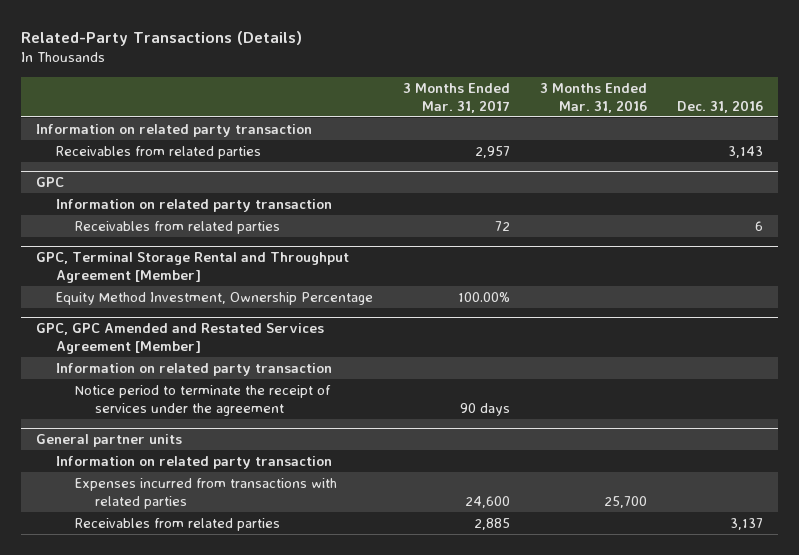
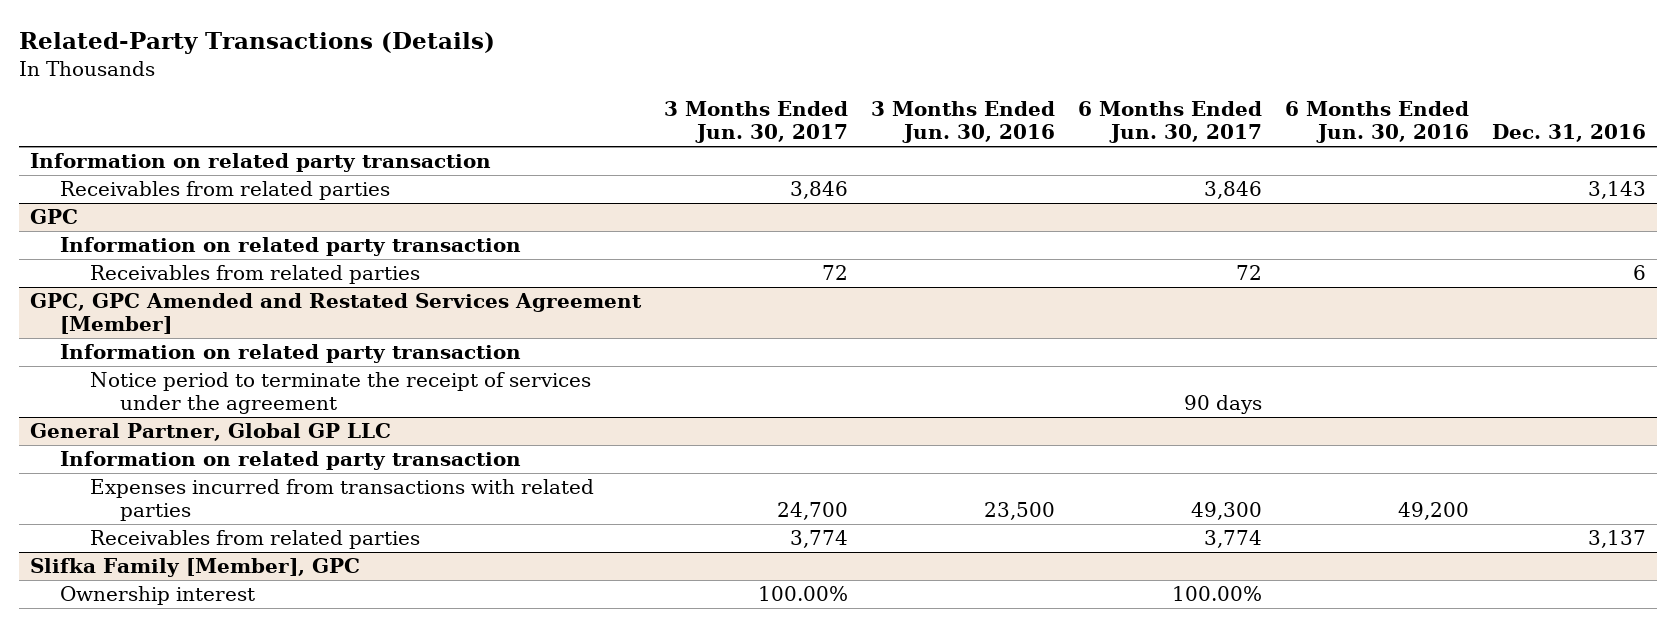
[402,82,510,113] 3 Months Ended Mar. 31, 2017 -> none
[540,82,648,113] 3 Months Ended Mar. 31, 2016 -> none
none -> [664,101,849,144] 3 Months Ended Jun. 30, 2017
none -> [871,101,1056,144] 3 Months Ended Jun. 30, 2016
none -> [1077,101,1262,144] 6 Months Ended Jun. 30, 2017
none -> [1284,101,1469,144] 6 Months Ended Jun. 30, 2016
[35,251,349,284] GPC, Terminal Storage Rental and Throughput Agreement [Member] -> none
[55,291,373,305] Equity Method Investment, Ownership Percentage -> none
[35,433,182,447] General partner units -> [30,423,392,442] General Partner, Global GP LLC
none -> [30,558,361,578] Slifka Family [Member], GPC
none -> [60,586,256,606] Ownership interest

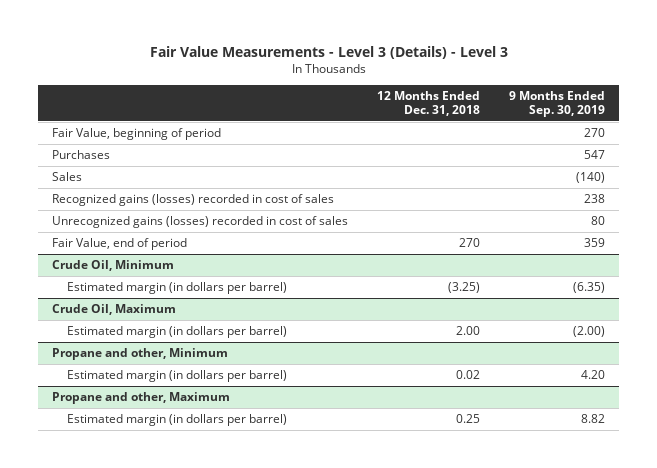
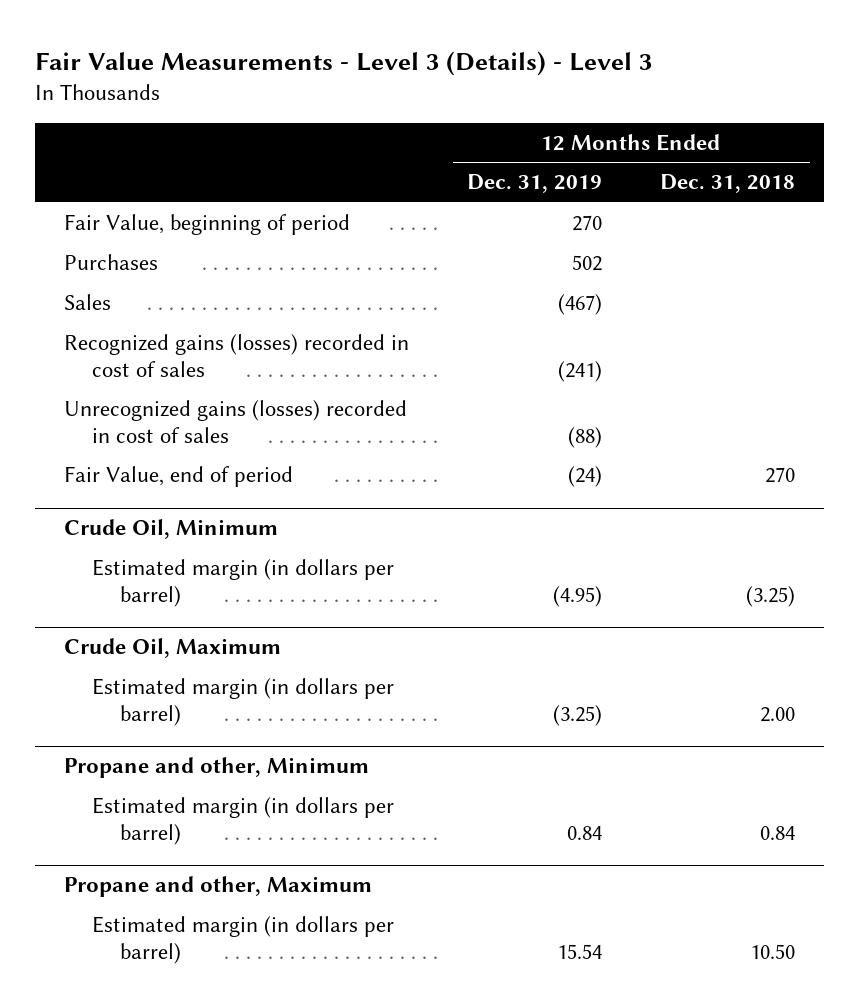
[508,90,605,118] 9 Months Ended Sep. 30, 2019 -> none
none -> [467,174,603,194] Dec. 31, 2019
[456,370,481,380] 0.02 -> [760,825,796,840] 0.84
[456,414,481,424] 0.25 -> [750,943,796,959] 10.50

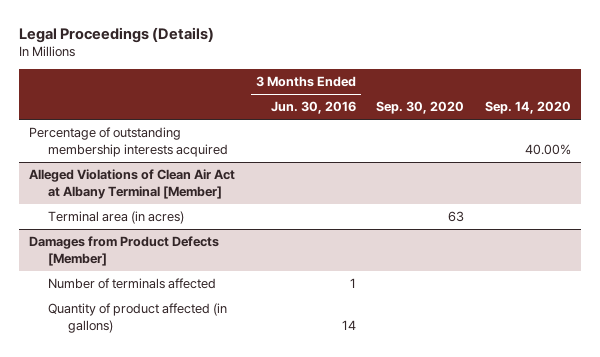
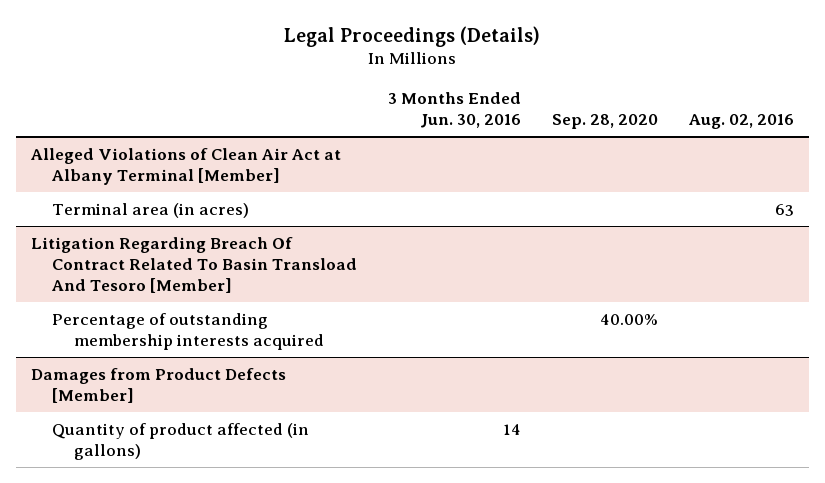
[376,101,465,115] Sep. 30, 2020 -> none
[485,101,572,115] Sep. 14, 2020 -> none
none -> [552,114,659,130] Sep. 28, 2020
none -> [687,114,794,130] Aug. 02, 2016
[29,127,229,157] Percentage of outstanding membership interests acquired -> none
none -> [31,236,358,294] Litigation Regarding Breach Of Contract Related To Basin Transload And Tesoro [Member]
none -> [52,312,324,351] Percentage of outstanding membership interests acquired
[48,278,217,290] Number of terminals affected -> none

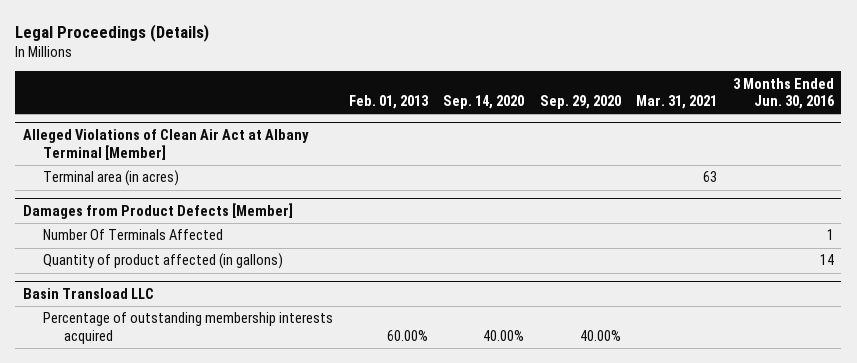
[552,114,659,130] Sep. 28, 2020 -> none
[687,114,794,130] Aug. 02, 2016 -> none
none -> [348,95,429,110] Feb. 01, 2013
none -> [443,95,525,110] Sep. 14, 2020
none -> [539,95,621,110] Sep. 29, 2020
none -> [636,95,718,110] Mar. 31, 2021
[31,236,358,294] Litigation Regarding Breach Of Contract Related To Basin Transload And Tesoro [Member] -> none
[52,312,324,351] Percentage of outstanding membership interests acquired -> none
none -> [43,229,224,241] Number Of Terminals Affected
none -> [23,288,155,300] Basin Transload LLC
none -> [43,312,334,344] Percentage of outstanding membership interests acquired

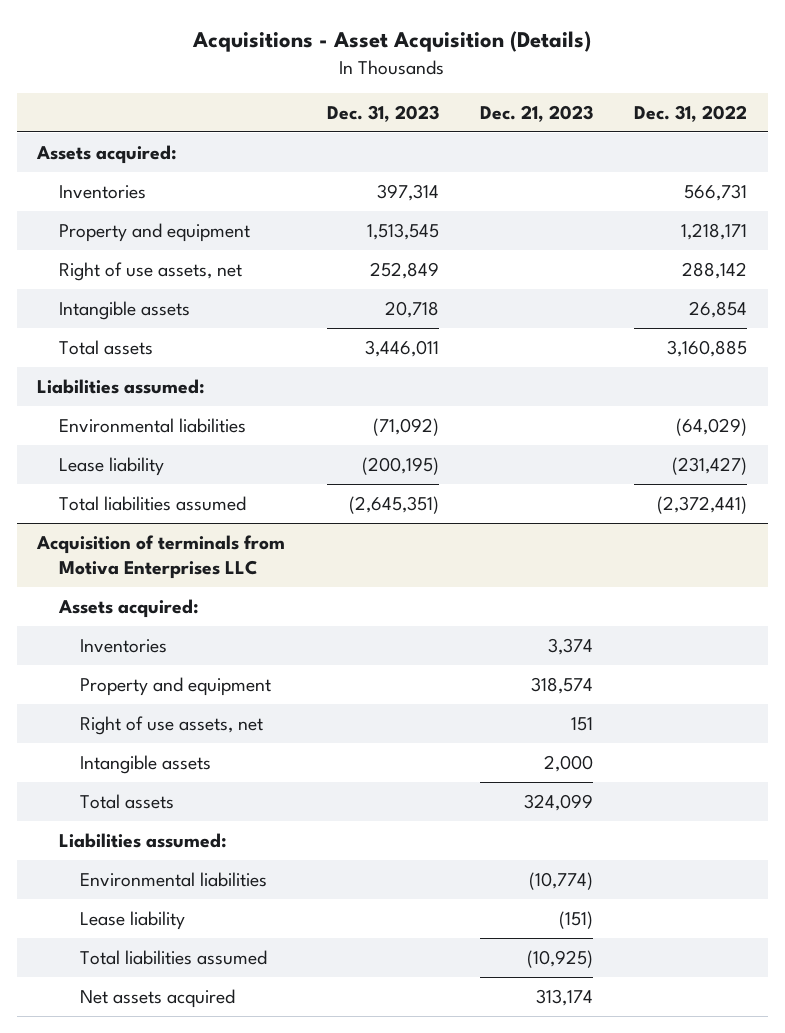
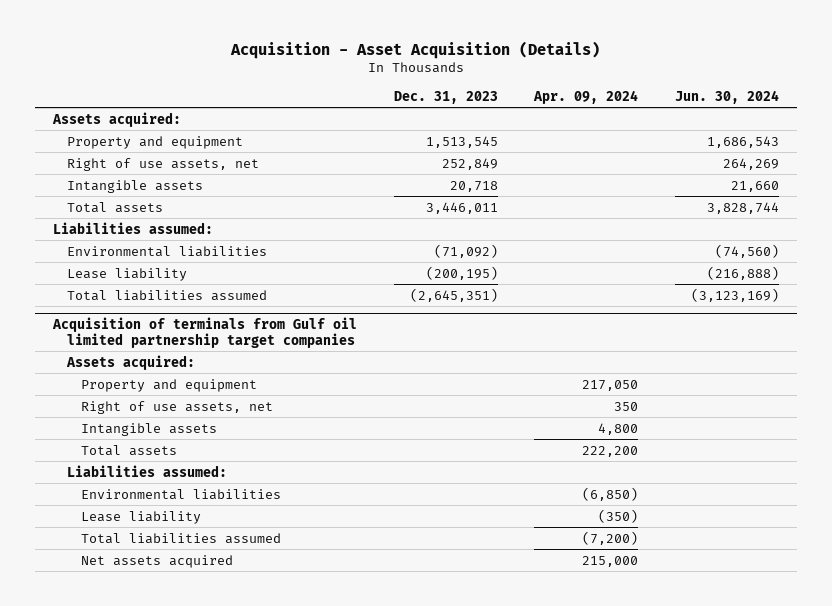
[192,31,592,53] Acquisitions - Asset Acquisition (Details) -> [230,40,601,59] Acquisition - Asset Acquisition (Details)
[479,104,593,122] Dec. 21, 2023 -> none
[634,104,748,122] Dec. 31, 2022 -> none
none -> [533,89,639,104] Apr. 09, 2024
none -> [675,89,780,104] Jun. 30, 2024
[58,184,146,199] Inventories -> none
[36,534,286,579] Acquisition of terminals from Motiva Enterprises LLC -> none
[57,598,199,618] Assets acquired: -> none
[79,638,167,653] Inventories -> none
[79,676,271,696] Property and equipment -> none
[79,715,263,735] Right of use assets, net -> none
[79,754,211,774] Intangible assets -> none
[79,793,174,809] Total assets -> none
[58,832,227,848] Liabilities assumed: -> none
[79,871,267,887] Environmental liabilities -> none
[79,910,185,930] Lease liability -> none
[79,949,267,965] Total liabilities assumed -> none
[79,988,235,1008] Net assets acquired -> none
none -> [52,317,358,348] Acquisition of terminals from Gulf oil limited partnership target companies
none -> [66,354,196,370] Assets acquired:
none -> [81,378,258,392] Property and equipment
none -> [81,400,274,414] Right of use assets, net
none -> [81,422,218,436] Intangible assets
none -> [81,444,178,456] Total assets
none -> [67,464,228,477] Liabilities assumed:
none -> [81,488,282,500] Environmental liabilities
none -> [81,510,202,524] Lease liability
none -> [81,532,282,544] Total liabilities assumed
none -> [81,554,234,568] Net assets acquired

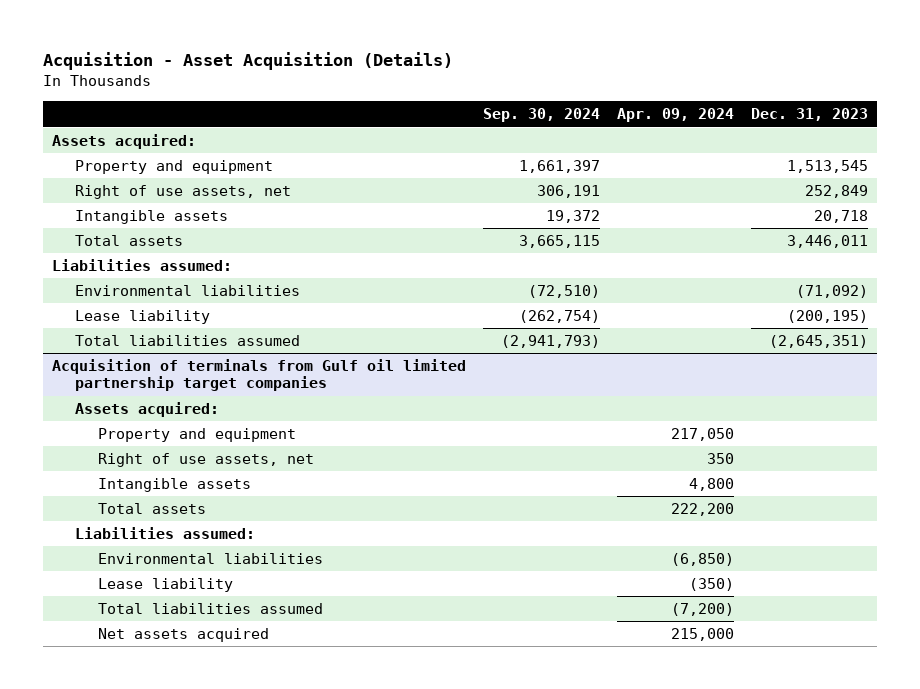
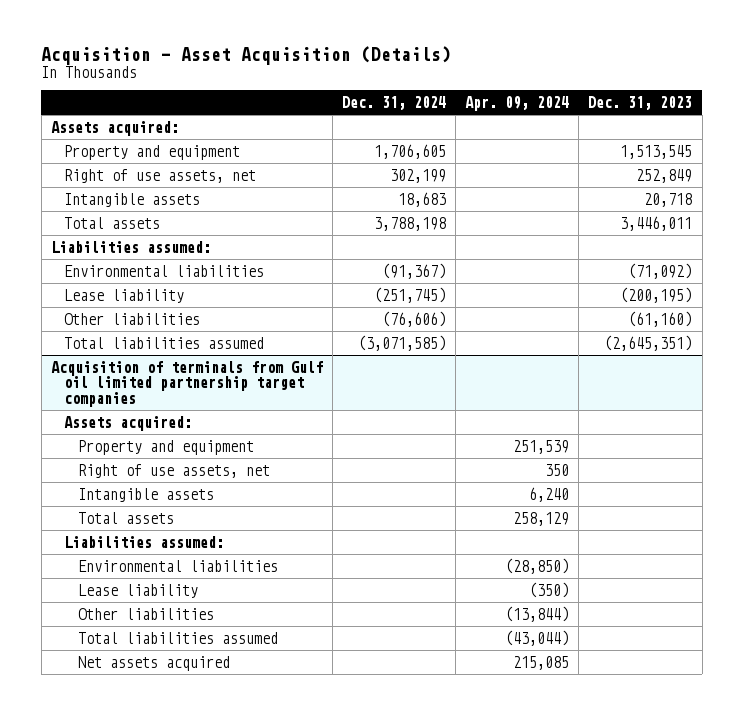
[482,108,600,123] Sep. 30, 2024 -> none
none -> [341,96,446,111] Dec. 31, 2024
none -> [64,312,201,325] Other liabilities
[670,428,734,442] 217,050 -> [513,439,570,454] 251,539
[688,478,734,492] 4,800 -> [529,486,570,502] 6,240
[670,503,734,517] 222,200 -> [513,511,570,526] 258,129
[670,553,734,567] (6,850) -> [505,557,570,574] (28,850)
none -> [78,607,215,620] Other liabilities
[670,603,734,617] (7,200) -> [505,629,570,646] (43,044)
[670,628,734,642] 215,000 -> [513,655,570,670] 215,085

